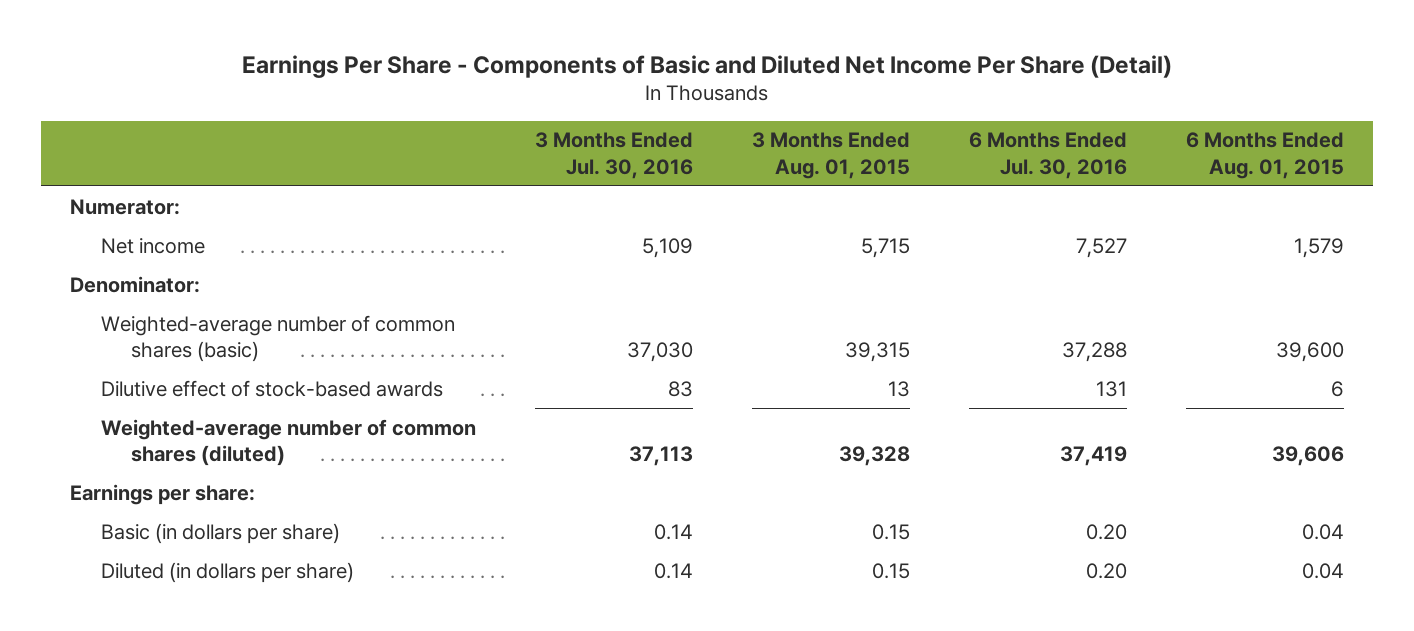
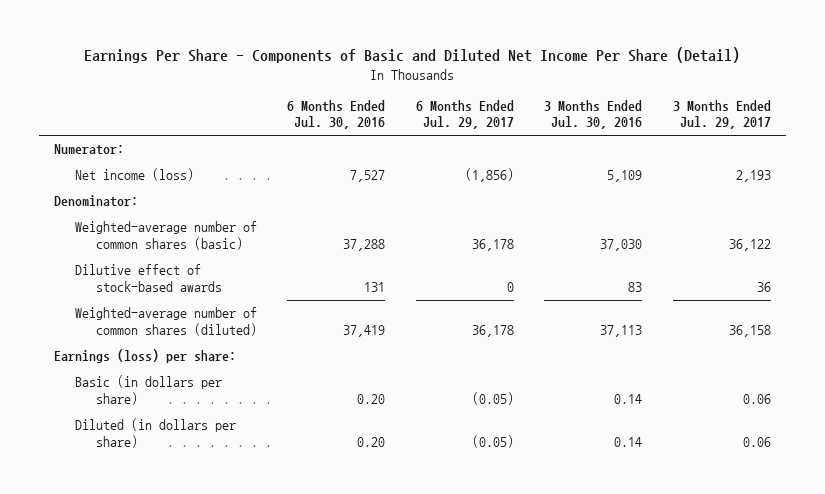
[751,132,910,179] 3 Months Ended Aug. 01, 2015 -> none
[1185,132,1344,179] 6 Months Ended Aug. 01, 2015 -> none
none -> [415,99,514,130] 6 Months Ended Jul. 29, 2017
none -> [672,99,771,130] 3 Months Ended Jul. 29, 2017
[100,237,205,254] Net income -> [74,168,194,182] Net income (loss)
[70,483,256,505] Earnings per share: -> [53,349,236,364] Earnings (loss) per share:

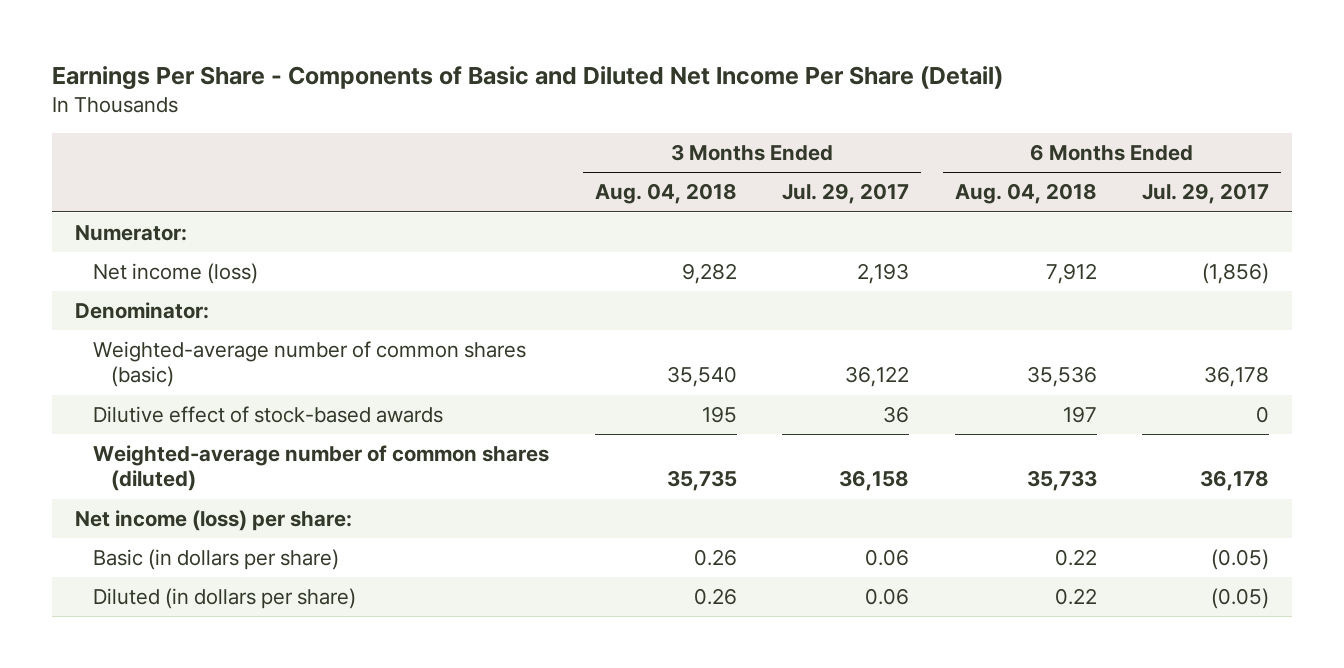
[287,99,386,130] 6 Months Ended Jul. 30, 2016 -> none
[544,99,643,130] 3 Months Ended Jul. 30, 2016 -> none
none -> [594,183,737,205] Aug. 04, 2018
none -> [954,183,1097,205] Aug. 04, 2018
[53,349,236,364] Earnings (loss) per share: -> [74,510,352,532] Net income (loss) per share:

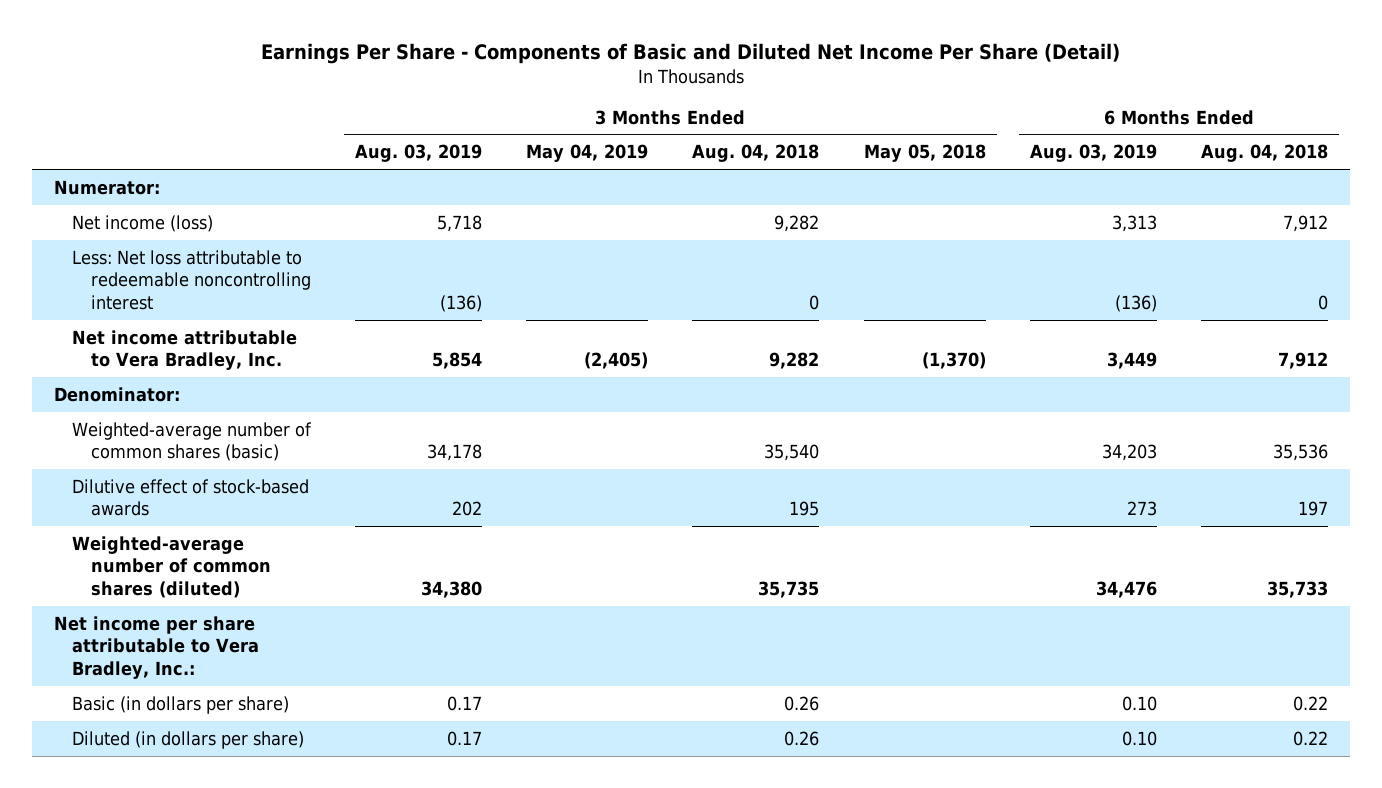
[782,183,910,205] Jul. 29, 2017 -> none
[1142,183,1270,205] Jul. 29, 2017 -> none
none -> [355,144,483,163] Aug. 03, 2019
none -> [526,144,649,163] May 04, 2019
none -> [863,144,986,163] May 05, 2018
none -> [1029,144,1157,163] Aug. 03, 2019
none -> [72,249,311,310] Less: Net loss attributable to redeemable noncontrolling interest
none -> [72,329,298,371] Net income attributable to Vera Bradley, Inc.
[74,510,352,532] Net income (loss) per share: -> [54,615,260,679] Net income per share attributable to Vera Bradley, Inc.:

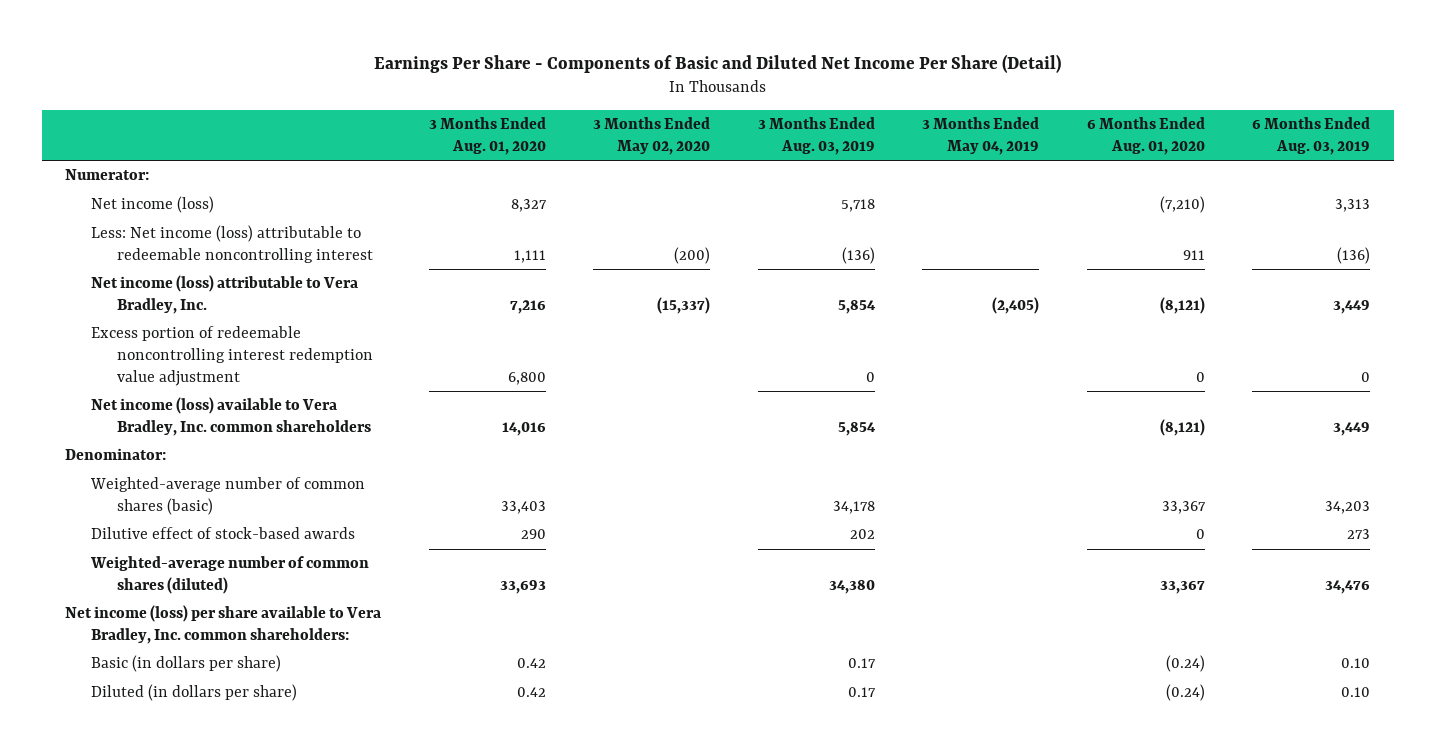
[692,144,820,163] Aug. 04, 2018 -> none
[863,144,986,163] May 05, 2018 -> none
[1200,144,1328,163] Aug. 04, 2018 -> none
none -> [428,117,546,155] 3 Months Ended Aug. 01, 2020
none -> [593,117,711,155] 3 Months Ended May 02, 2020
none -> [1086,117,1205,155] 6 Months Ended Aug. 01, 2020
[72,249,311,310] Less: Net loss attributable to redeemable noncontrolling interest -> [91,225,373,264] Less: Net income (loss) attributable to redeemable noncontrolling interest
[72,329,298,371] Net income attributable to Vera Bradley, Inc. -> [91,275,359,315] Net income (loss) attributable to Vera Bradley, Inc.
none -> [91,326,373,386] Excess portion of redeemable noncontrolling interest redemption value adjustment
none -> [91,397,371,437] Net income (loss) available to Vera Bradley, Inc. common shareholders
[54,615,260,679] Net income per share attributable to Vera Bradley, Inc.: -> [65,605,382,645] Net income (loss) per share available to Vera Bradley, Inc. common shareholders:

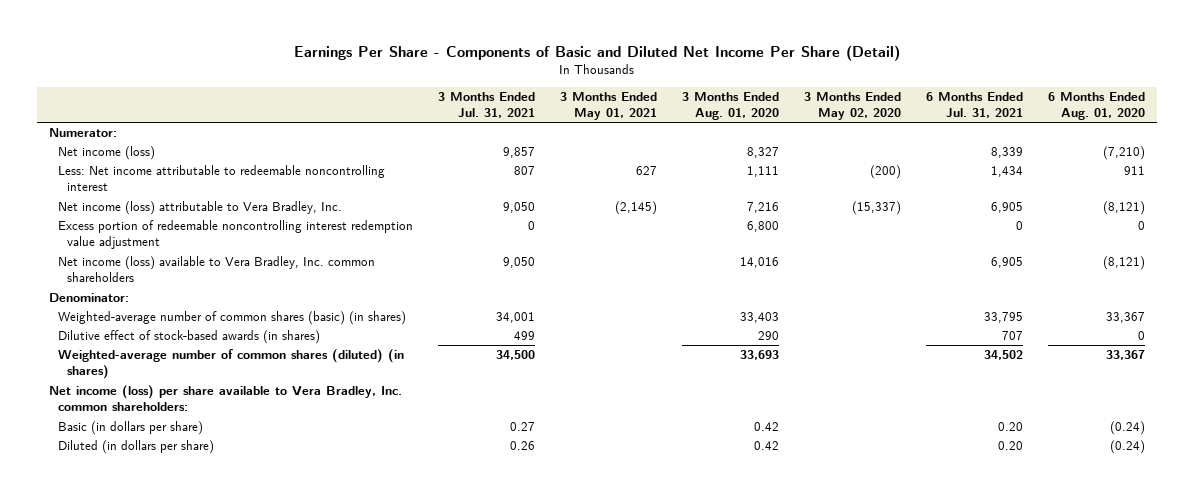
[757,117,875,155] 3 Months Ended Aug. 03, 2019 -> none
[922,117,1040,155] 3 Months Ended May 04, 2019 -> none
[1252,117,1371,155] 6 Months Ended Aug. 03, 2019 -> none
none -> [438,91,536,119] 3 Months Ended Jul. 31, 2021
none -> [559,91,657,121] 3 Months Ended May 01, 2021
none -> [925,91,1023,119] 6 Months Ended Jul. 31, 2021
[91,225,373,264] Less: Net income (loss) attributable to redeemable noncontrolling interest -> [58,165,386,192] Less: Net income attributable to redeemable noncontrolling interest
[90,477,366,516] Weighted-average number of common shares (basic) -> [58,311,407,326] Weighted-average number of common shares (basic) (in shares)
[91,527,356,540] Dilutive effect of stock-based awards -> [58,330,321,345] Dilutive effect of stock-based awards (in shares)
[90,556,370,595] Weighted-average number of common shares (diluted) -> [58,349,405,380] Weighted-average number of common shares (diluted) (in shares)

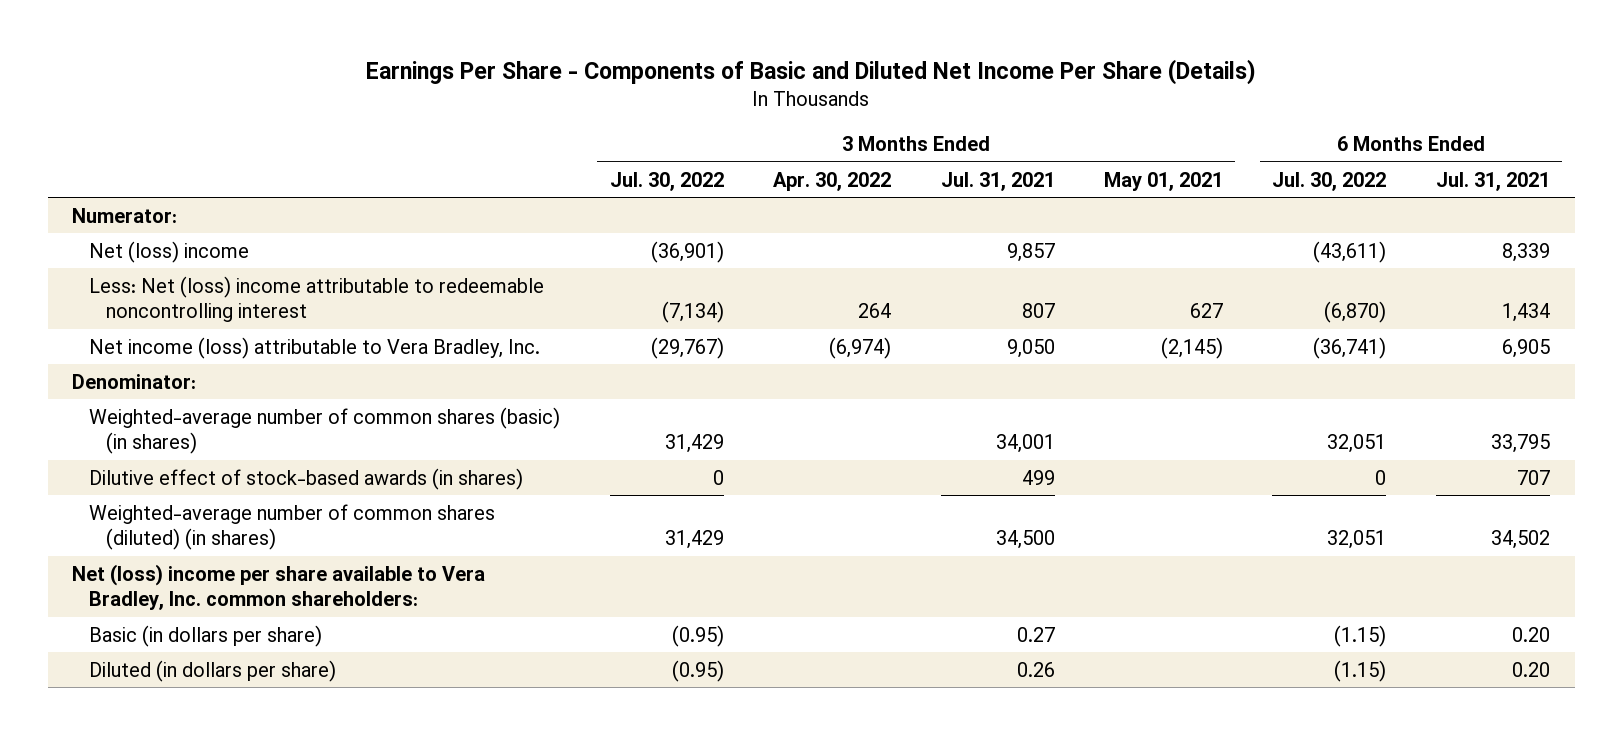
[293,44,900,61] Earnings Per Share - Components of Basic and Diluted Net Income Per Share (Detail) -> [366,59,1257,86] Earnings Per Share - Components of Basic and Diluted Net Income Per Share (Details)
[681,91,779,121] 3 Months Ended Aug. 01, 2020 -> none
[803,91,901,121] 3 Months Ended May 02, 2020 -> none
[1047,91,1145,121] 6 Months Ended Aug. 01, 2020 -> none
none -> [609,171,724,191] Jul. 30, 2022
none -> [773,171,892,191] Apr. 30, 2022
none -> [1272,171,1387,191] Jul. 30, 2022
[58,146,156,161] Net income (loss) -> [89,240,250,263] Net (loss) income
[58,165,386,192] Less: Net income attributable to redeemable noncontrolling interest -> [89,275,545,323] Less: Net (loss) income attributable to redeemable noncontrolling interest
[58,220,414,250] Excess portion of redeemable noncontrolling interest redemption value adjustment -> none
[58,256,376,283] Net income (loss) available to Vera Bradley, Inc. common shareholders -> none
[49,385,403,412] Net income (loss) per share available to Vera Bradley, Inc. common shareholders: -> [72,563,486,611] Net (loss) income per share available to Vera Bradley, Inc. common shareholders:

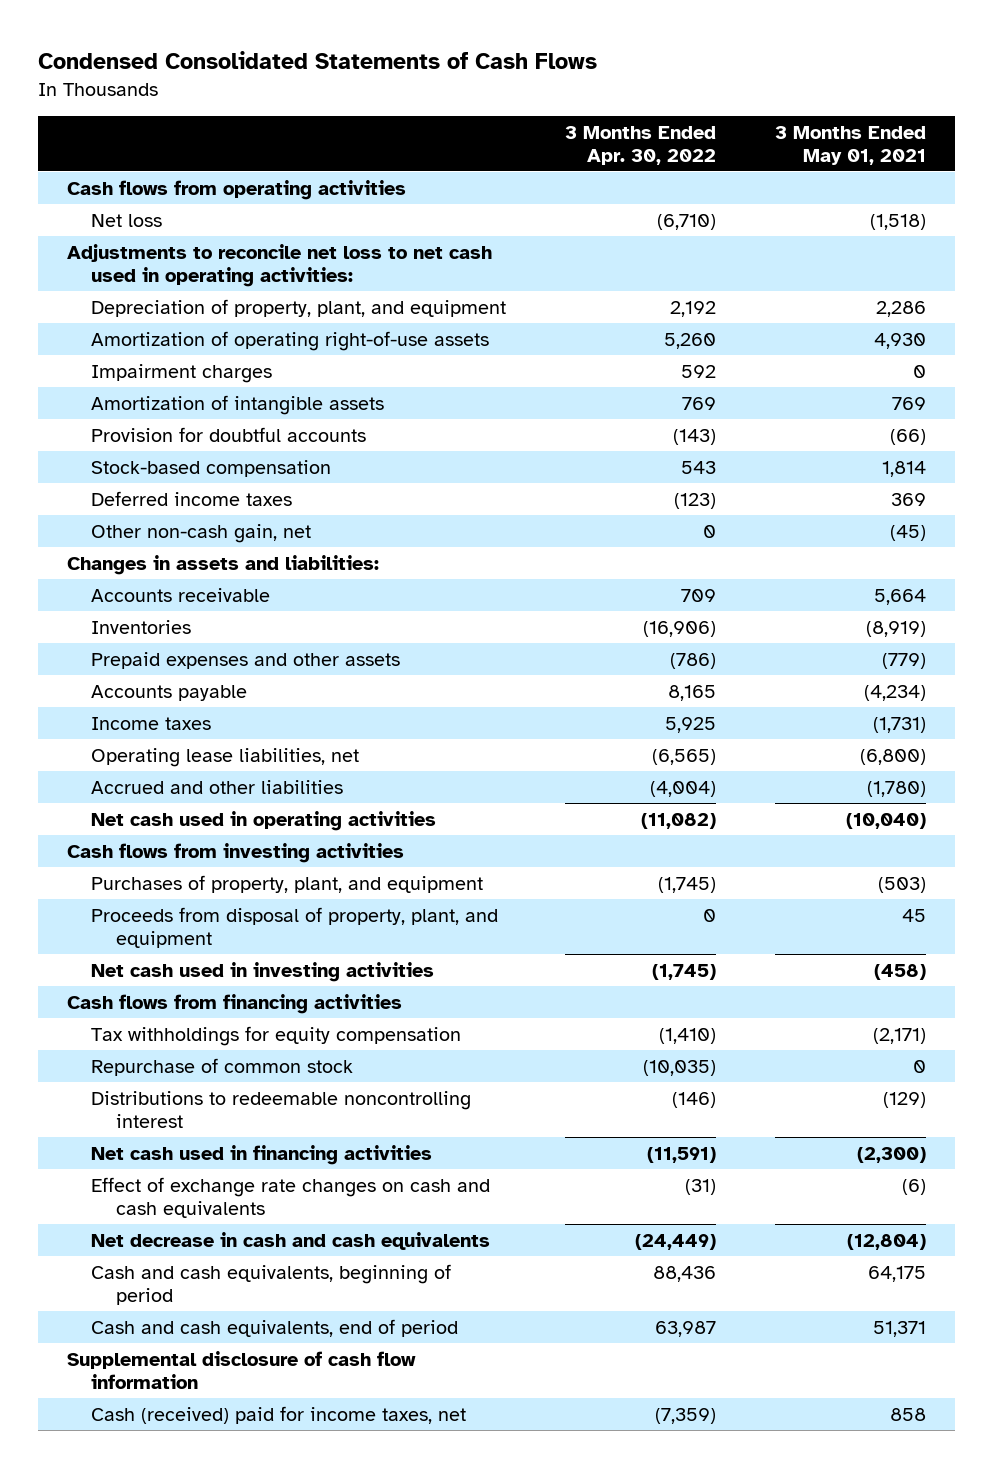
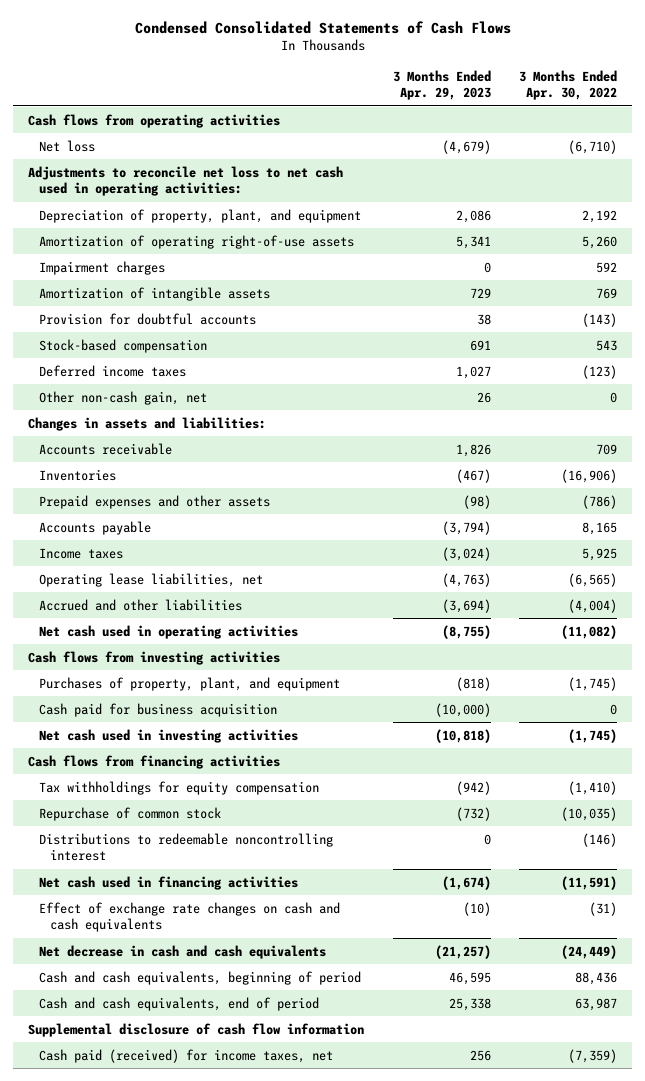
[774,125,926,166] 3 Months Ended May 01, 2021 -> none
none -> [392,69,491,100] 3 Months Ended Apr. 29, 2023
[91,906,499,949] Proceeds from disposal of property, plant, and equipment -> none
none -> [38,702,277,717] Cash paid for business acquisition
[91,1405,467,1424] Cash (received) paid for income taxes, net -> [38,1048,333,1063] Cash paid (received) for income taxes, net

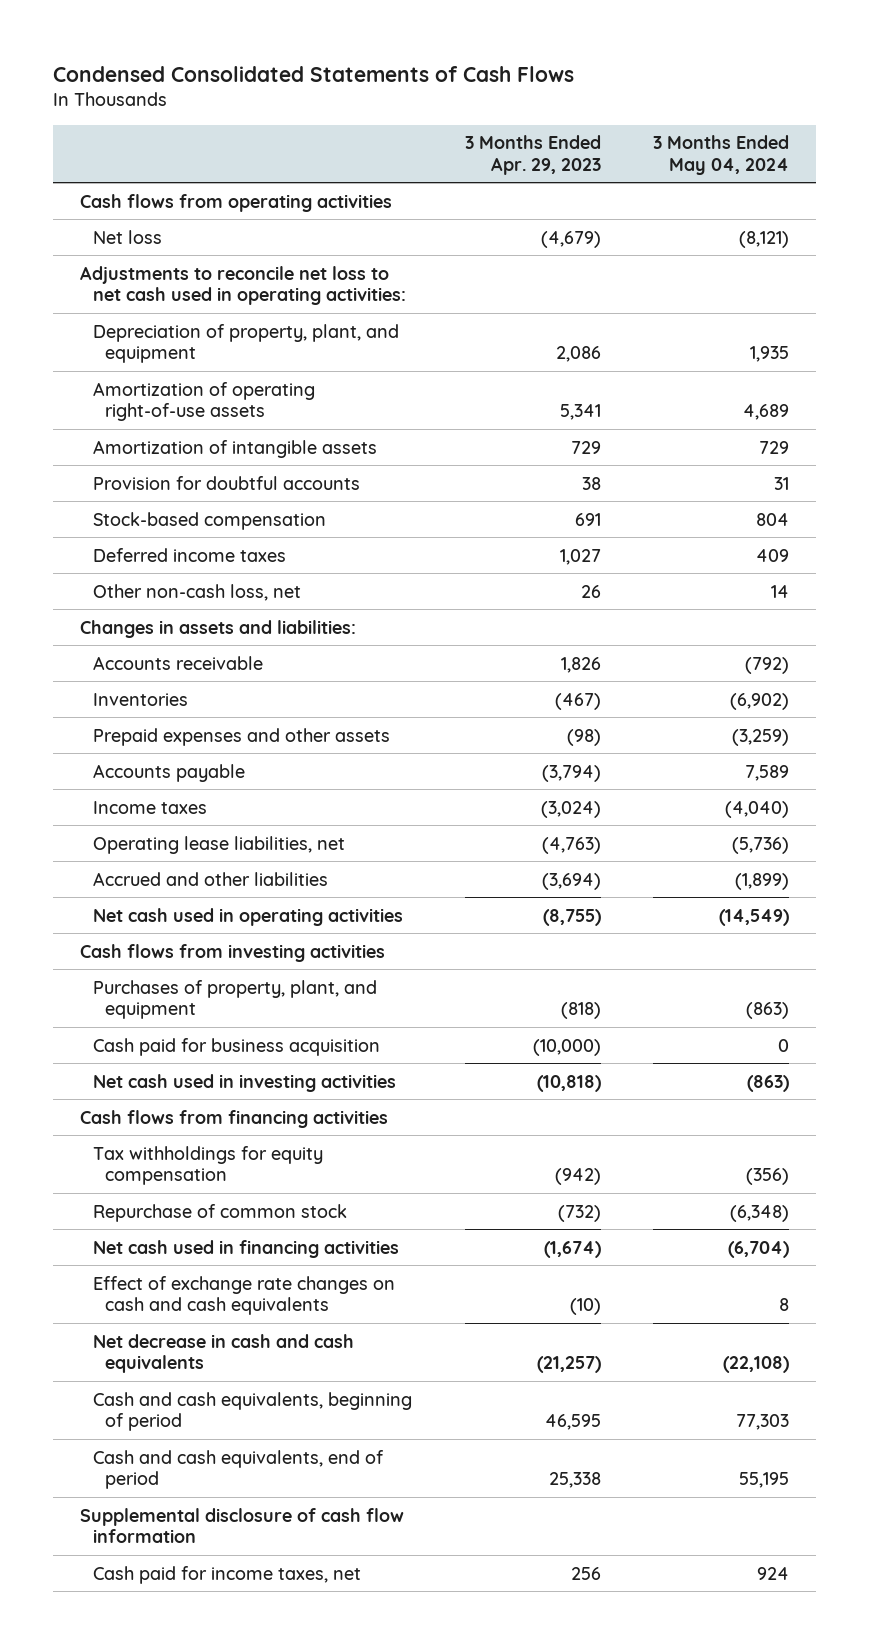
[519,69,618,100] 3 Months Ended Apr. 30, 2022 -> none
none -> [653,135,790,175] 3 Months Ended May 04, 2024
[38,260,165,275] Impairment charges -> none
[38,390,207,405] Other non-cash gain, net -> [92,583,301,601] Other non-cash loss, net
[38,832,333,861] Distributions to redeemable noncontrolling interest -> none
[38,1048,333,1063] Cash paid (received) for income taxes, net -> [92,1565,361,1584] Cash paid for income taxes, net

